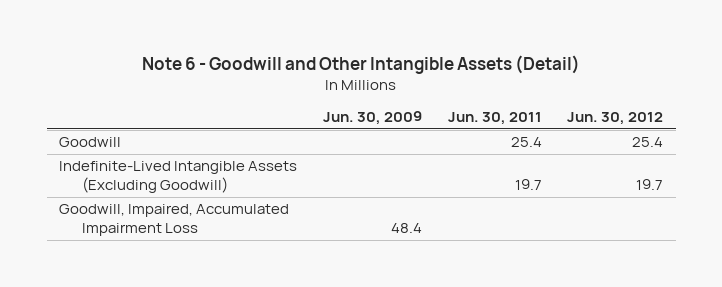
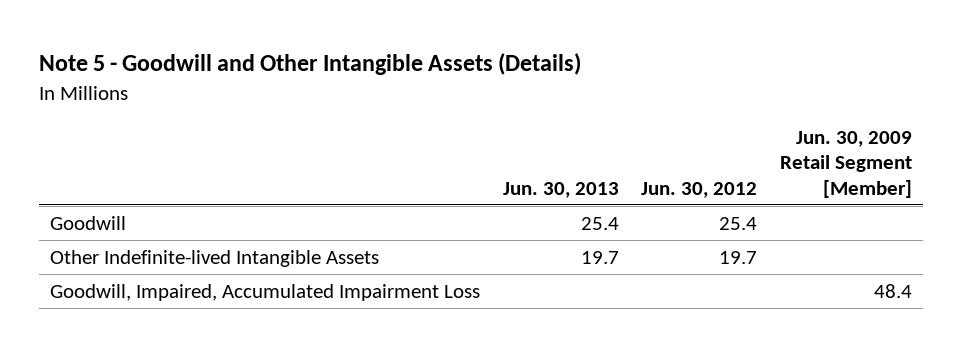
[142,54,581,74] Note 6 - Goodwill and Other Intangible Assets (Detail) -> [38,53,581,76] Note 5 - Goodwill and Other Intangible Assets (Details)
[322,111,422,126] Jun. 30, 2009 -> none
[447,112,542,126] Jun. 30, 2011 -> none
none -> [502,181,619,198] Jun. 30, 2013
none -> [779,131,912,198] Jun. 30, 2009 Retail Segment [Member]
[59,161,298,193] Indefinite-Lived Intangible Assets (Excluding Goodwill) -> [50,249,380,267] Other Indefinite-lived Intangible Assets

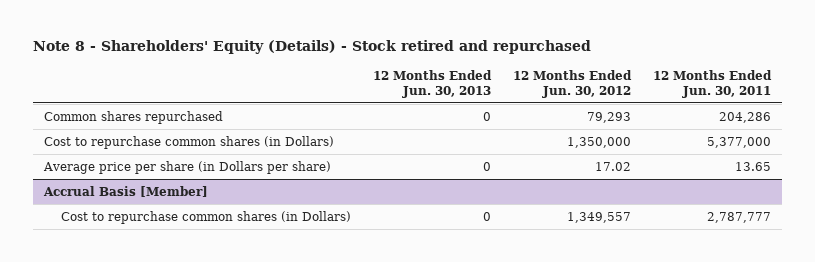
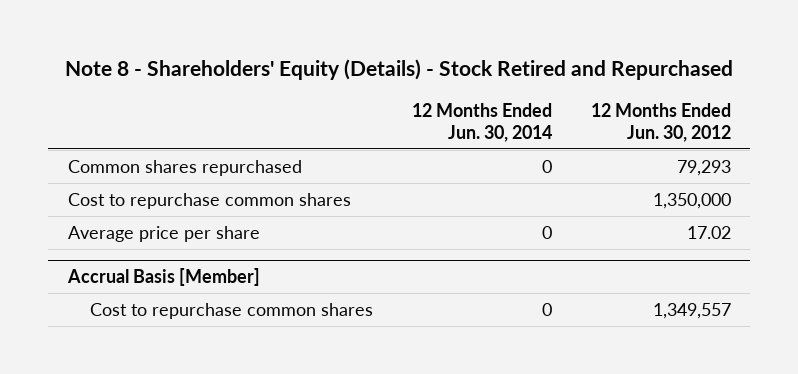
[32,40,591,55] Note 8 - Shareholders' Equity (Details) - Stock retired and repurchased -> [65,58,734,80] Note 8 - Shareholders' Equity (Details) - Stock Retired and Repurchased
[372,69,492,98] 12 Months Ended Jun. 30, 2013 -> none
[653,69,773,98] 12 Months Ended Jun. 30, 2011 -> none
none -> [411,102,552,143] 12 Months Ended Jun. 30, 2014
[43,135,334,149] Cost to repurchase common shares (in Dollars) -> [67,192,351,209] Cost to repurchase common shares
[42,160,331,174] Average price per share (in Dollars per share) -> [67,225,260,242] Average price per share
[60,210,351,224] Cost to repurchase common shares (in Dollars) -> [89,302,373,319] Cost to repurchase common shares

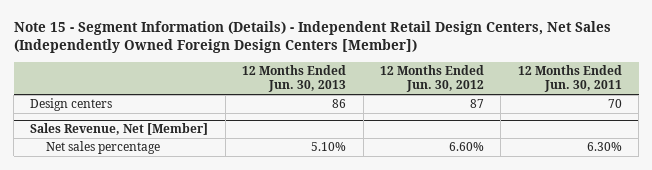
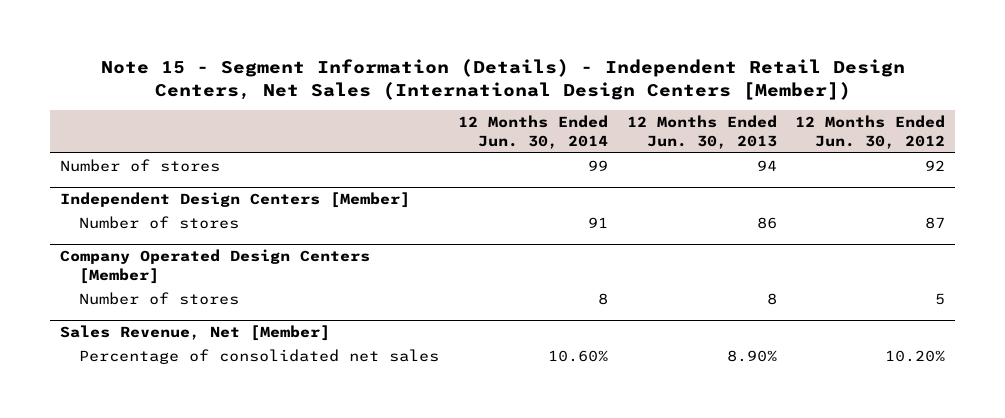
[13,20,611,54] Note 15 - Segment Information (Details) - Independent Retail Design Centers, Net Sales (Independently Owned Foreign Design Centers [Member]) -> [100,59,905,100] Note 15 - Segment Information (Details) - Independent Retail Design Centers, Net Sales (International Design Centers [Member])
[517,65,622,93] 12 Months Ended Jun. 30, 2011 -> none
none -> [457,115,608,149] 12 Months Ended Jun. 30, 2014
none -> [59,158,220,172] Number of stores
none -> [59,192,410,209] Independent Design Centers [Member]
[30,98,113,112] Design centers -> [78,215,239,229] Number of stores
none -> [59,249,370,284] Company Operated Design Centers [Member]
none -> [78,291,239,305] Number of stores
[45,141,160,155] Net sales percentage -> [78,348,439,364] Percentage of consolidated net sales
[311,142,347,152] 5.10% -> [726,349,777,362] 8.90%
[448,142,484,152] 6.60% -> [885,349,946,362] 10.20%

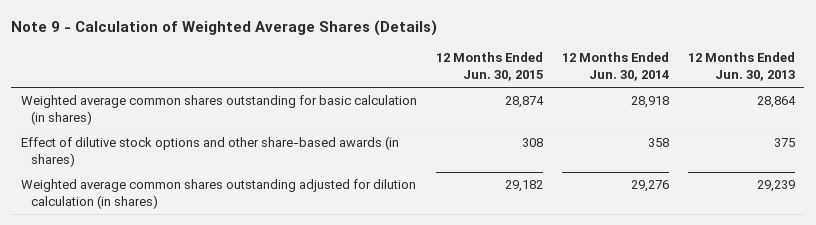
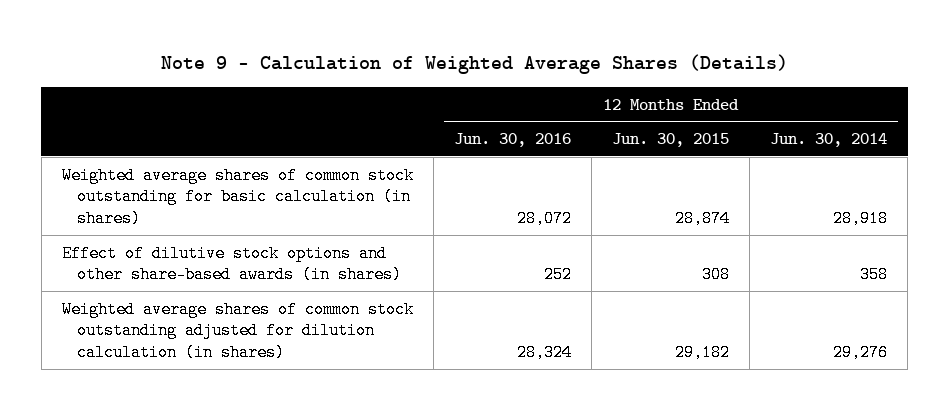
[687,52,795,81] 12 Months Ended Jun. 30, 2013 -> none
none -> [454,133,572,148] Jun. 30, 2016
[20,95,417,126] Weighted average common shares outstanding for basic calculation (in shares) -> [61,166,414,227] Weighted average shares of common stock outstanding for basic calculation (in shares)
[20,179,416,210] Weighted average common shares outstanding adjusted for dilution calculation (in shares) -> [61,300,414,361] Weighted average shares of common stock outstanding adjusted for dilution calculation (in shares)

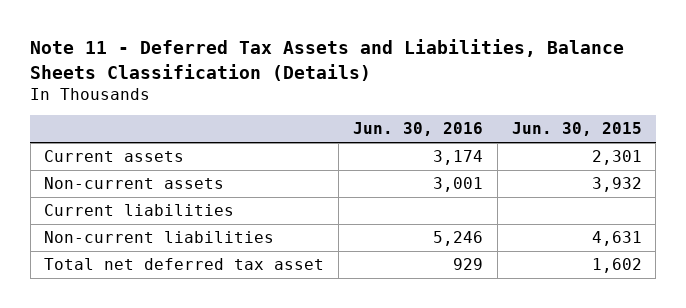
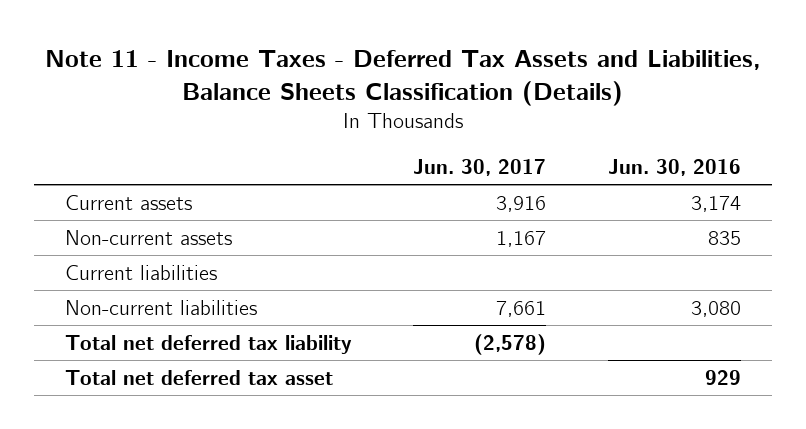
[30,39,625,81] Note 11 - Deferred Tax Assets and Liabilities, Balance Sheets Classification (Details) -> [44,49,761,106] Note 11 - Income Taxes - Deferred Tax Assets and Liabilities, Balance Sheets Classification (Details)
[511,122,642,137] Jun. 30, 2015 -> none
none -> [413,158,547,176] Jun. 30, 2017
[432,177,483,193] 3,001 -> [707,230,741,245] 835
[432,231,483,247] 5,246 -> [690,300,741,317] 3,080
none -> [64,334,352,354] Total net deferred tax liability

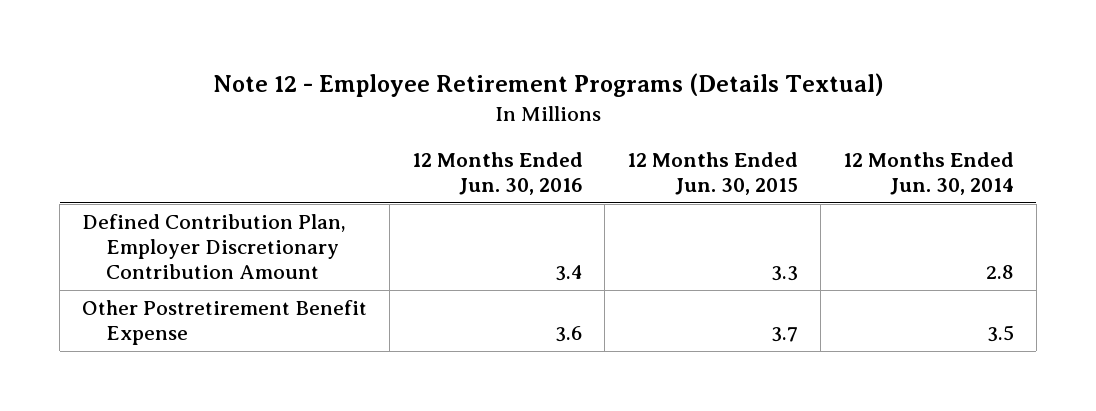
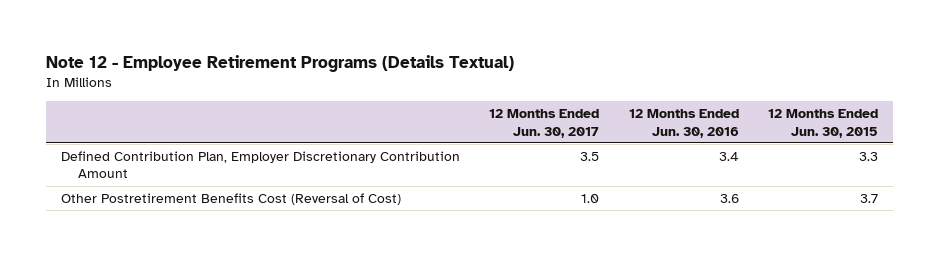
[842,152,1014,195] 12 Months Ended Jun. 30, 2014 -> none
none -> [489,109,600,138] 12 Months Ended Jun. 30, 2017
[82,300,368,345] Other Postretirement Benefit Expense -> [61,192,402,205] Other Postretirement Benefits Cost (Reversal of Cost)

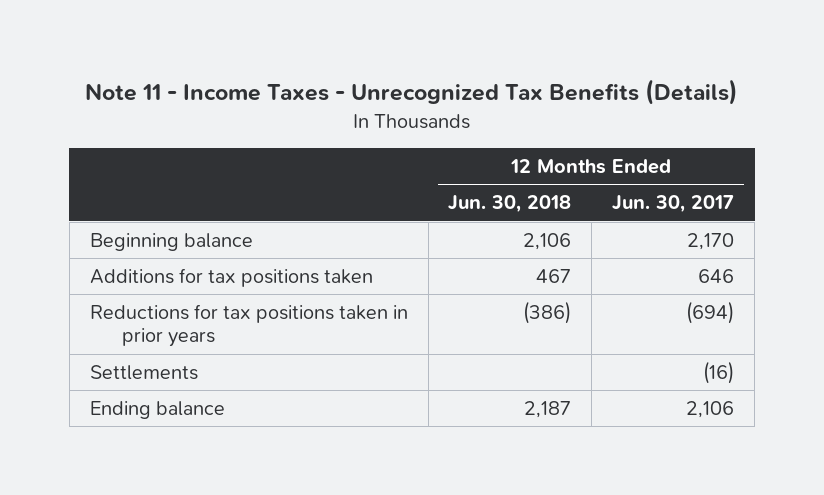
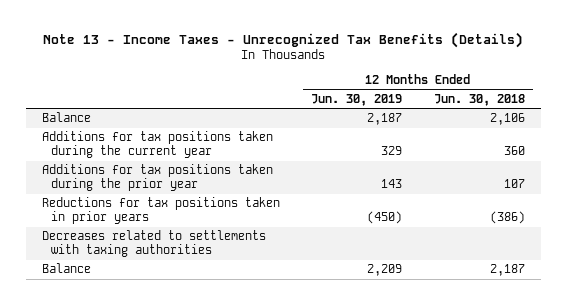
[84,79,738,106] Note 11 - Income Taxes - Unrecognized Tax Benefits (Details) -> [43,31,524,48] Note 13 - Income Taxes - Unrecognized Tax Benefits (Details)
[612,195,735,214] Jun. 30, 2017 -> none
none -> [311,93,403,106] Jun. 30, 2019
[89,233,253,252] Beginning balance -> [41,112,91,123] Balance
none -> [41,131,273,159] Additions for tax positions taken during the current year
[89,268,373,288] Additions for tax positions taken -> [41,164,273,192] Additions for tax positions taken during the prior year
[536,269,572,284] 467 -> [504,179,526,189] 107
[89,365,198,381] Settlements -> [41,230,266,258] Decreases related to settlements with taxing authorities
[89,401,225,420] Ending balance -> [41,263,91,274] Balance

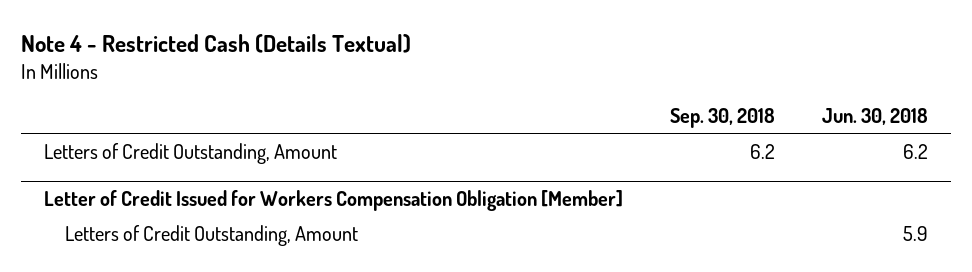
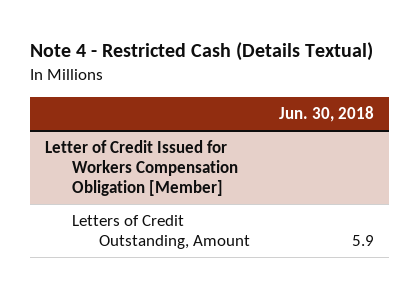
[669,108,775,129] Sep. 30, 2018 -> none
[44,142,338,164] Letters of Credit Outstanding, Amount -> none

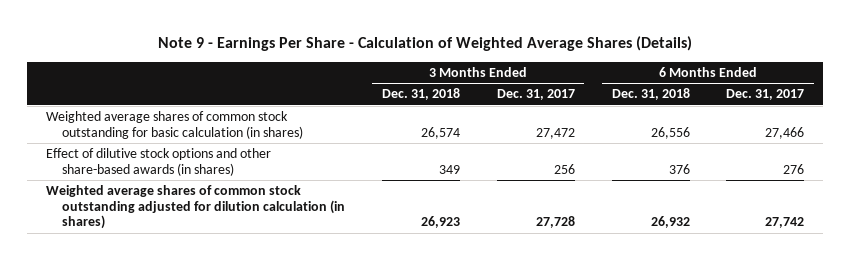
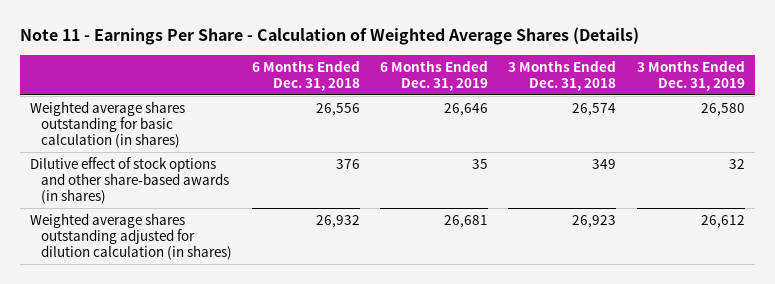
[158,36,693,52] Note 9 - Earnings Per Share - Calculation of Weighted Average Shares (Details) -> [19,27,639,46] Note 11 - Earnings Per Share - Calculation of Weighted Average Shares (Details)
[496,89,575,101] Dec. 31, 2017 -> none
[726,89,805,101] Dec. 31, 2017 -> none
none -> [380,59,489,91] 6 Months Ended Dec. 31, 2019
none -> [636,59,745,91] 3 Months Ended Dec. 31, 2019
[45,111,303,139] Weighted average shares of common stock outstanding for basic calculation (in shares) -> [29,100,185,148] Weighted average shares outstanding for basic calculation (in shares)
[45,148,271,176] Effect of dilutive stock options and other share-based awards (in shares) -> [29,156,229,204] Dilutive effect of stock options and other share-based awards (in shares)
[45,185,345,230] Weighted average shares of common stock outstanding adjusted for dilution calculation (in shares) -> [29,212,232,260] Weighted average shares outstanding adjusted for dilution calculation (in shares)

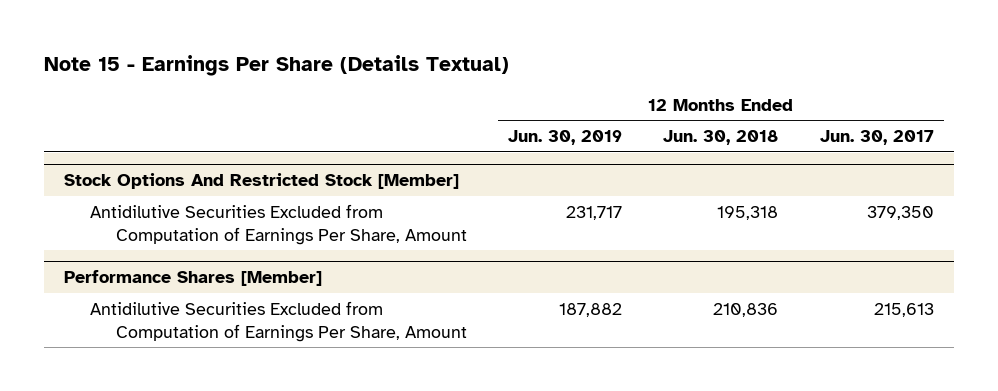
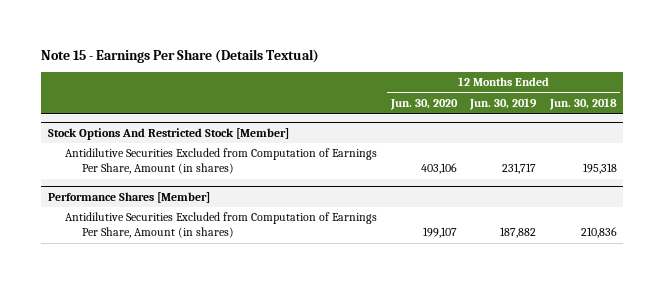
[819,130,934,146] Jun. 30, 2017 -> none
none -> [389,99,458,111] Jun. 30, 2020
[90,203,467,245] Antidilutive Securities Excluded from Computation of Earnings Per Share, Amount -> [64,148,377,175] Antidilutive Securities Excluded from Computation of Earnings Per Share, Amount (in shares)
[90,300,467,342] Antidilutive Securities Excluded from Computation of Earnings Per Share, Amount -> [64,212,377,239] Antidilutive Securities Excluded from Computation of Earnings Per Share, Amount (in shares)

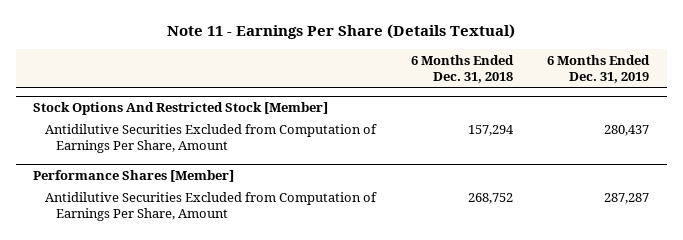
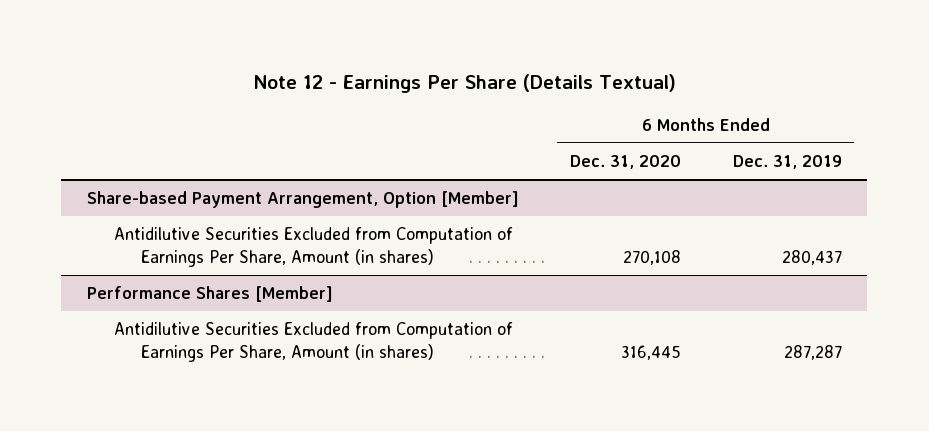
[167,23,516,39] Note 11 - Earnings Per Share (Details Textual) -> [253,73,677,93] Note 12 - Earnings Per Share (Details Textual)
[410,54,514,83] 6 Months Ended Dec. 31, 2018 -> none
none -> [570,155,682,170] Dec. 31, 2020
[33,101,329,115] Stock Options And Restricted Stock [Member] -> none
none -> [87,191,520,209] Share-based Payment Arrangement, Option [Member]
[44,123,377,153] Antidilutive Securities Excluded from Computation of Earnings Per Share, Amount -> [114,227,514,267] Antidilutive Securities Excluded from Computation of Earnings Per Share, Amount (in shares)
[44,191,377,221] Antidilutive Securities Excluded from Computation of Earnings Per Share, Amount -> [114,322,514,362] Antidilutive Securities Excluded from Computation of Earnings Per Share, Amount (in shares)

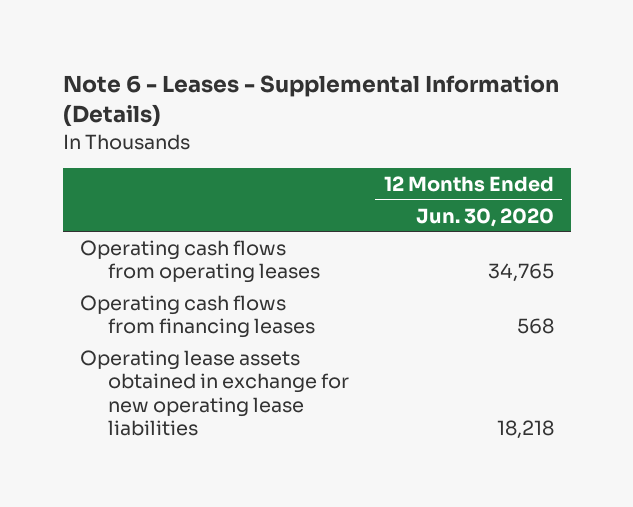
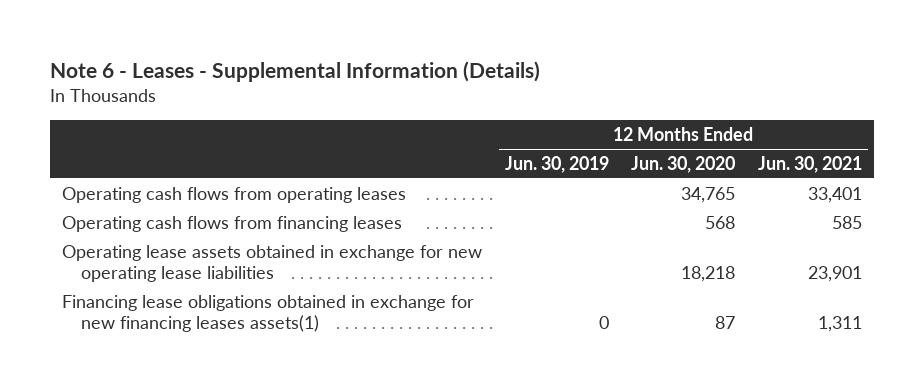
none -> [504,155,609,173] Jun. 30, 2019
none -> [758,155,863,173] Jun. 30, 2021
none -> [61,294,474,332] Financing lease obligations obtained in exchange for new financing leases assets(1)

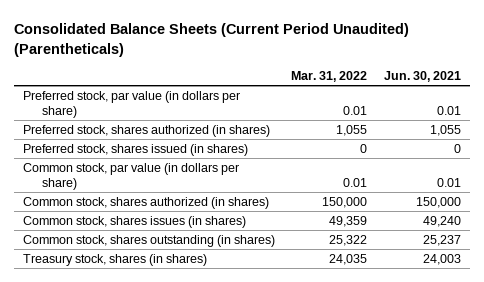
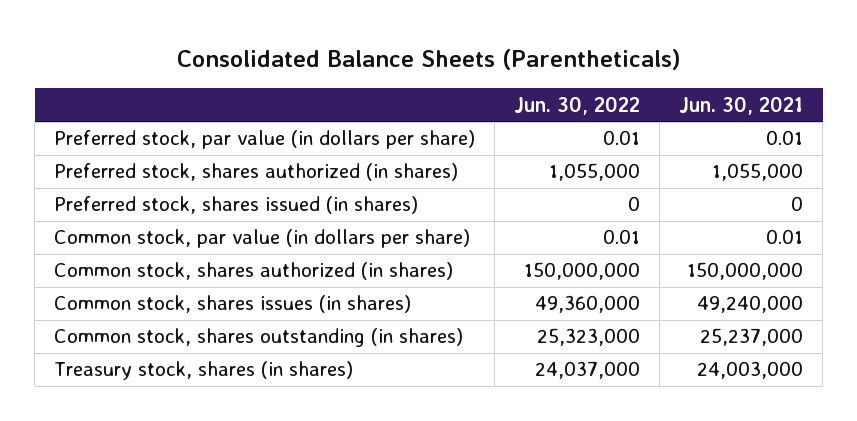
[14,22,410,57] Consolidated Balance Sheets (Current Period Unaudited) (Parentheticals) -> [176,49,681,71] Consolidated Balance Sheets (Parentheticals)
[291,71,368,83] Mar. 31, 2022 -> none
none -> [514,95,641,115] Jun. 30, 2022
[430,124,462,136] 1,055 -> [712,163,804,182] 1,055,000
[416,196,462,208] 150,000 -> [687,262,804,281] 150,000,000
[423,215,462,227] 49,240 -> [697,295,804,314] 49,240,000
[423,234,462,246] 25,237 -> [700,328,804,347] 25,237,000
[423,253,462,265] 24,003 -> [697,361,804,380] 24,003,000

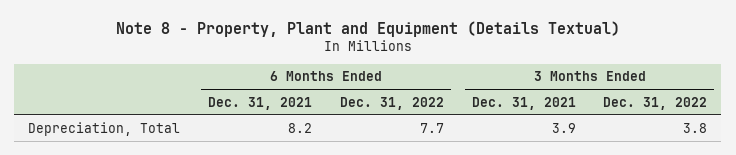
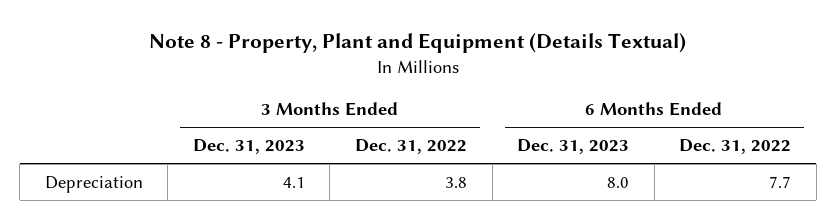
[207,96,312,110] Dec. 31, 2021 -> none
[471,96,576,110] Dec. 31, 2021 -> none
none -> [192,139,305,155] Dec. 31, 2023
none -> [517,139,630,155] Dec. 31, 2023
[28,122,181,137] Depreciation, Total -> [44,175,143,193] Depreciation

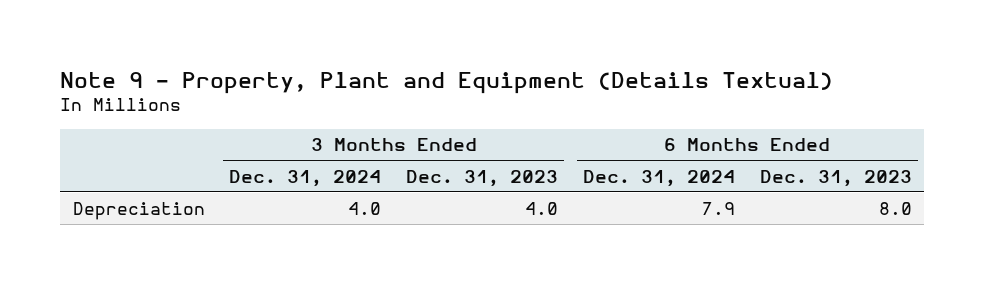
[149,33,687,54] Note 8 - Property, Plant and Equipment (Details Textual) -> [60,71,834,94] Note 9 - Property, Plant and Equipment (Details Textual)
[355,139,468,155] Dec. 31, 2022 -> none
[679,139,792,155] Dec. 31, 2022 -> none
none -> [229,169,382,187] Dec. 31, 2024
none -> [583,169,736,187] Dec. 31, 2024
[282,176,305,188] 4.1 -> [525,202,559,216] 4.0

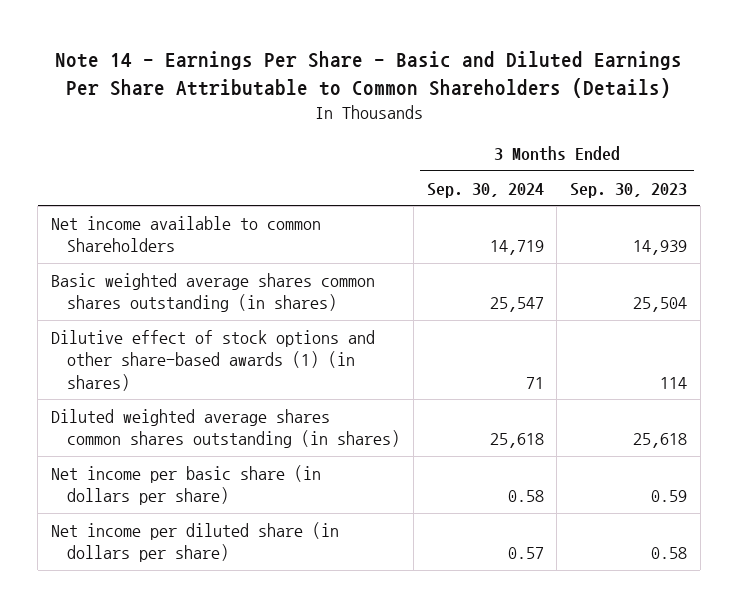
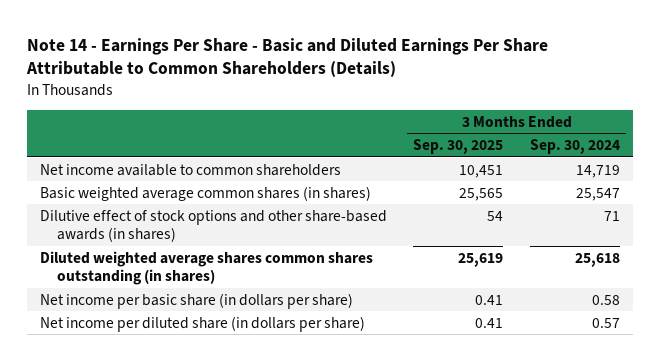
[570,182,688,198] Sep. 30, 2023 -> none
none -> [413,139,504,155] Sep. 30, 2025
[51,216,322,253] Net income available to common Shareholders -> [40,163,342,176] Net income available to common shareholders
[51,273,376,313] Basic weighted average shares common shares outstanding (in shares) -> [40,185,372,201] Basic weighted average common shares (in shares)
[51,330,376,391] Dilutive effect of stock options and other share-based awards (1) (in shares) -> [40,209,388,243] Dilutive effect of stock options and other share-based awards (in shares)

